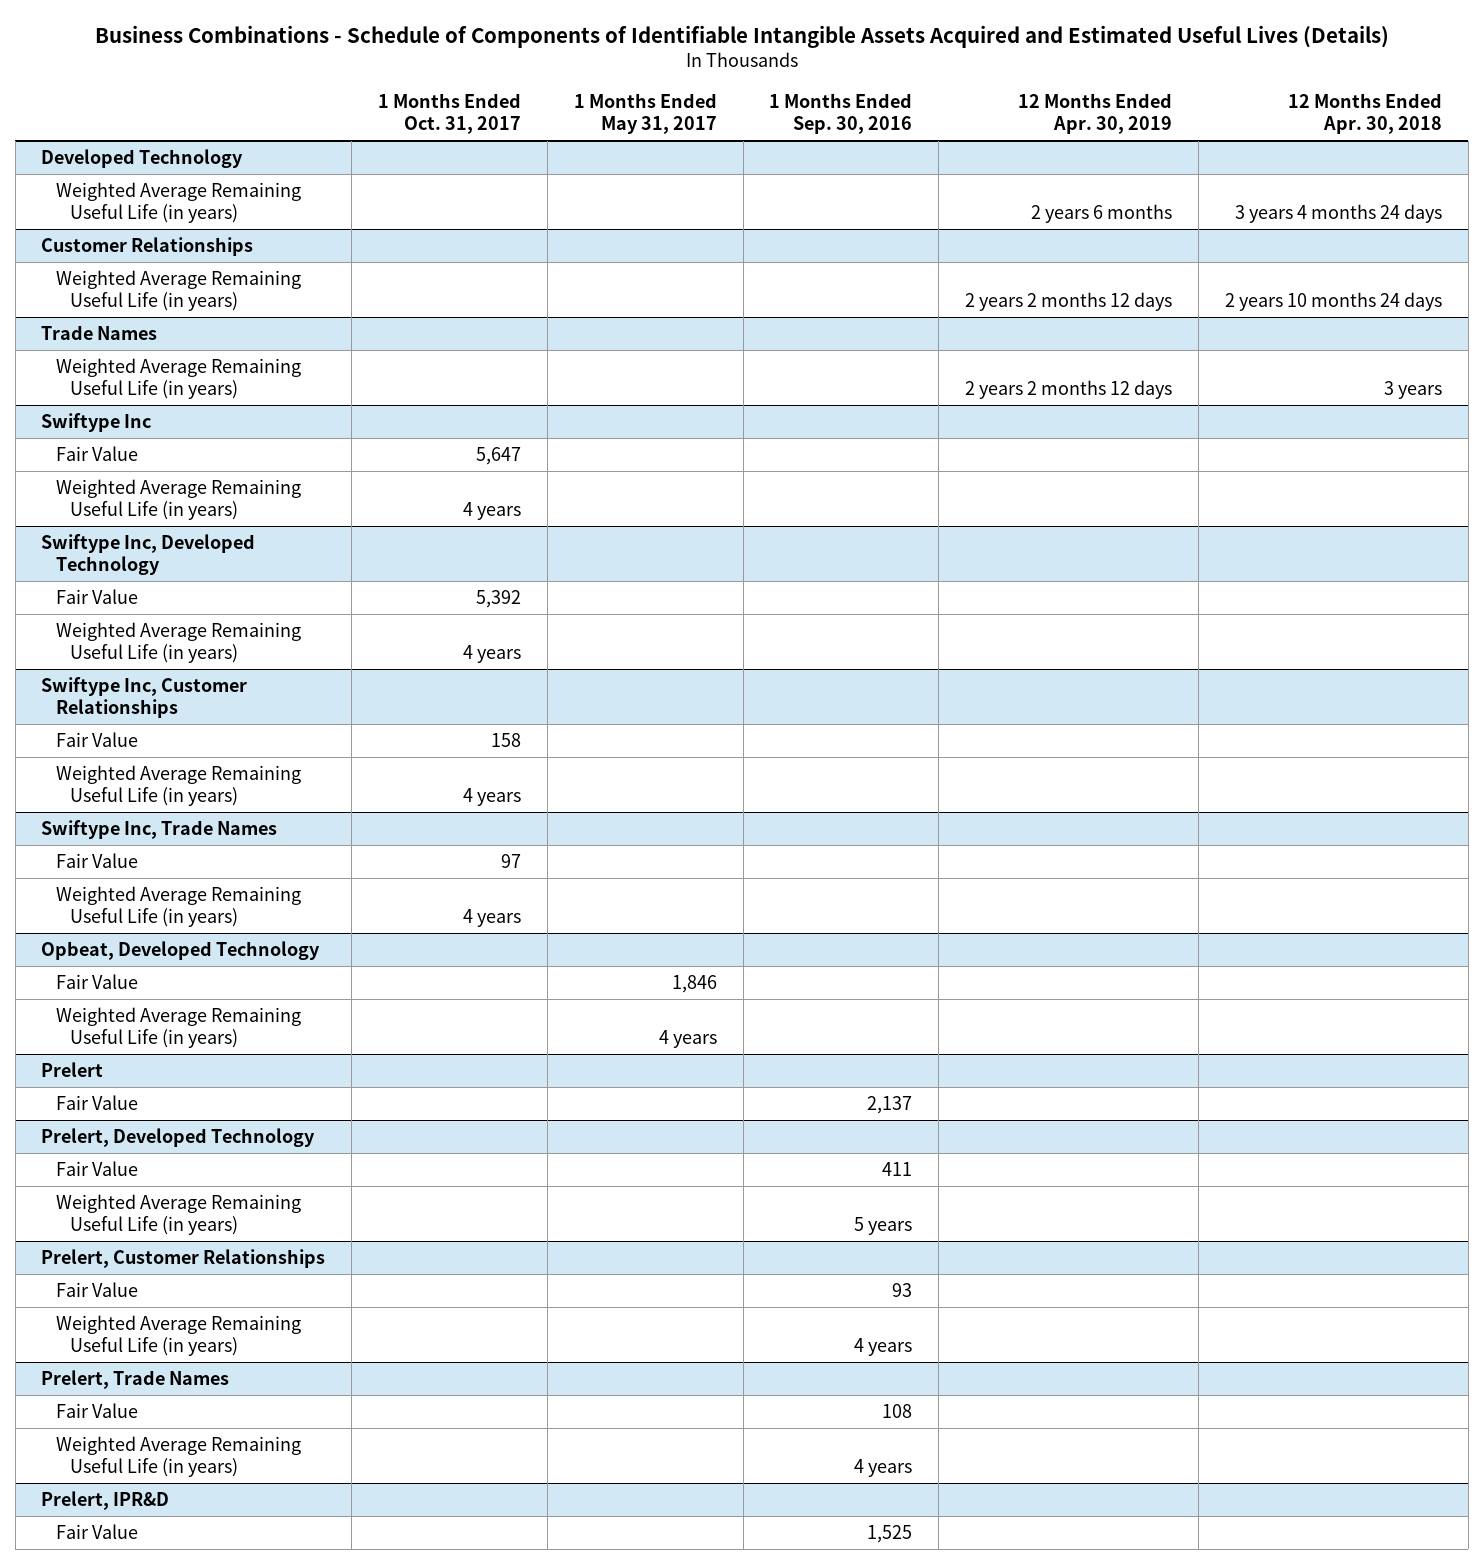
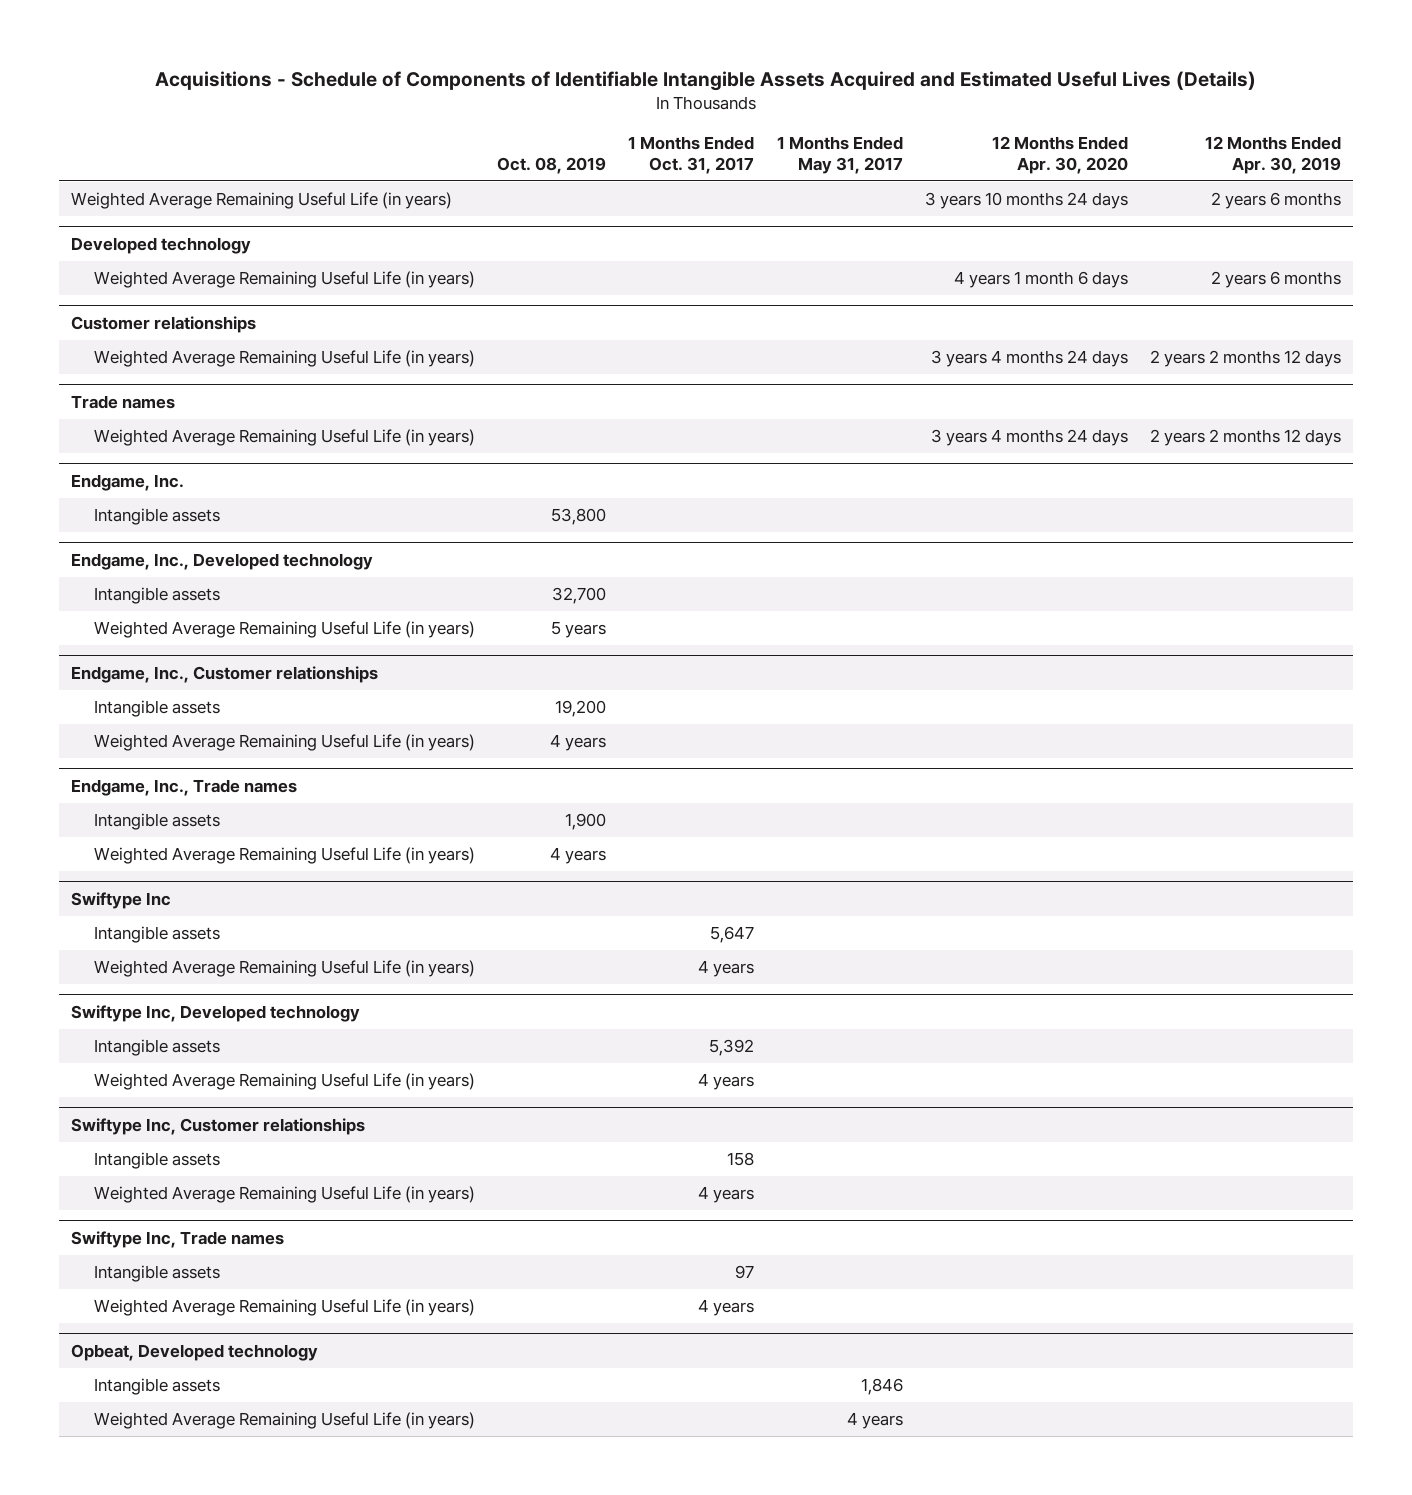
[94,25,1389,49] Business Combinations - Schedule of Components of Identifiable Intangible Assets Acquired and Estimated Useful Lives (Details) -> [154,70,1256,91] Acquisitions - Schedule of Components of Identifiable Intangible Assets Acquired and Estimated Useful Lives (Details)
[769,93,913,135] 1 Months Ended Sep. 30, 2016 -> none
[1287,93,1442,135] 12 Months Ended Apr. 30, 2018 -> none
none -> [497,156,607,174] Oct. 08, 2019
none -> [992,135,1129,174] 12 Months Ended Apr. 30, 2020
none -> [70,192,452,210] Weighted Average Remaining Useful Life (in years)
[41,149,244,169] Developed Technology -> [70,236,251,254] Developed technology
[41,237,254,257] Customer Relationships -> [70,315,256,333] Customer relationships
[41,325,158,341] Trade Names -> [70,394,175,409] Trade names
none -> [70,473,184,491] Endgame, Inc.
none -> [93,508,220,526] Intangible assets
none -> [70,552,373,570] Endgame, Inc., Developed technology
none -> [93,587,220,605] Intangible assets
none -> [93,621,475,639] Weighted Average Remaining Useful Life (in years)
none -> [70,665,378,683] Endgame, Inc., Customer relationships
none -> [93,700,220,718] Intangible assets
none -> [93,734,475,752] Weighted Average Remaining Useful Life (in years)
none -> [70,778,297,796] Endgame, Inc., Trade names
none -> [93,813,220,831] Intangible assets
none -> [93,847,475,865] Weighted Average Remaining Useful Life (in years)
[55,446,138,462] Fair Value -> [93,926,220,944] Intangible assets
[41,534,256,575] Swiftype Inc, Developed Technology -> [70,1004,360,1022] Swiftype Inc, Developed technology
[55,589,138,605] Fair Value -> [93,1039,220,1057] Intangible assets
[41,677,248,718] Swiftype Inc, Customer Relationships -> [70,1117,365,1135] Swiftype Inc, Customer relationships
[55,732,138,748] Fair Value -> [93,1152,220,1170] Intangible assets
[41,820,278,840] Swiftype Inc, Trade Names -> [70,1230,284,1248] Swiftype Inc, Trade names
[55,853,138,869] Fair Value -> [93,1265,220,1283] Intangible assets
[41,941,321,961] Opbeat, Developed Technology -> [70,1343,318,1361] Opbeat, Developed technology
[55,974,138,990] Fair Value -> [93,1378,220,1396] Intangible assets
[41,1062,104,1078] Prelert -> none
[55,1095,138,1111] Fair Value -> none
[41,1128,316,1148] Prelert, Developed Technology -> none
[55,1161,138,1177] Fair Value -> none
[55,1194,301,1235] Weighted Average Remaining Useful Life (in years) -> none
[41,1249,326,1269] Prelert, Customer Relationships -> none
[55,1282,138,1298] Fair Value -> none
[55,1315,301,1356] Weighted Average Remaining Useful Life (in years) -> none
[41,1370,230,1390] Prelert, Trade Names -> none
[55,1403,138,1419] Fair Value -> none
[55,1436,301,1477] Weighted Average Remaining Useful Life (in years) -> none
[41,1491,170,1511] Prelert, IPR&D -> none
[55,1524,138,1540] Fair Value -> none

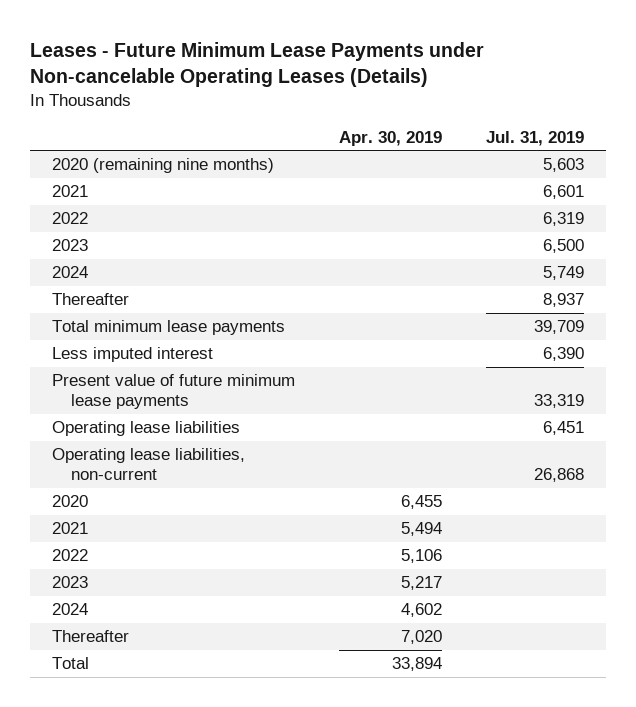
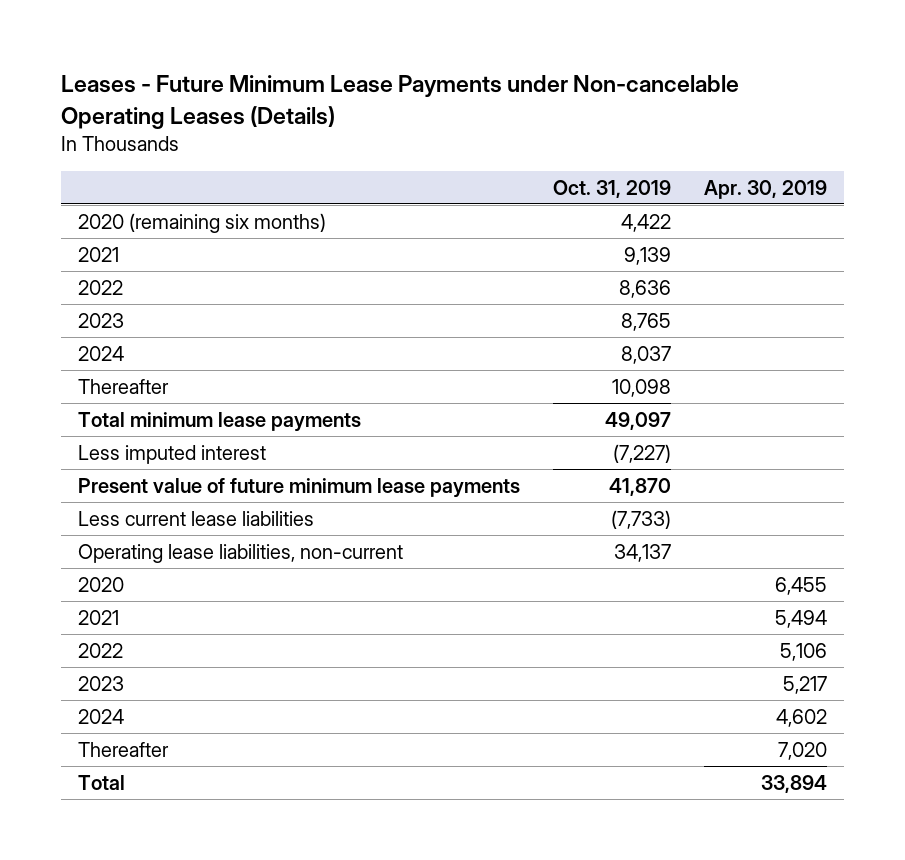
[485,130,584,146] Jul. 31, 2019 -> none
none -> [553,179,672,198] Oct. 31, 2019
[51,158,274,174] 2020 (remaining nine months) -> [77,212,326,233] 2020 (remaining six months)
[51,421,240,437] Operating lease liabilities -> [77,510,314,526] Less current lease liabilities

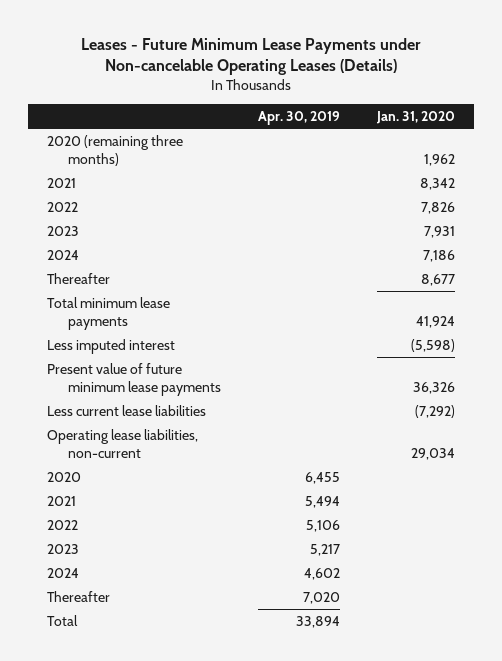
[553,179,672,198] Oct. 31, 2019 -> none
none -> [376,111,456,125] Jan. 31, 2020
[77,212,326,233] 2020 (remaining six months) -> [46,135,183,167] 2020 (remaining three months)

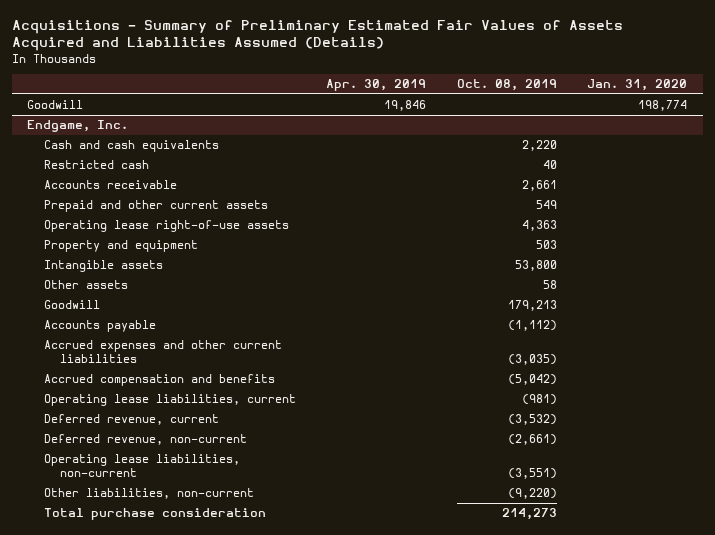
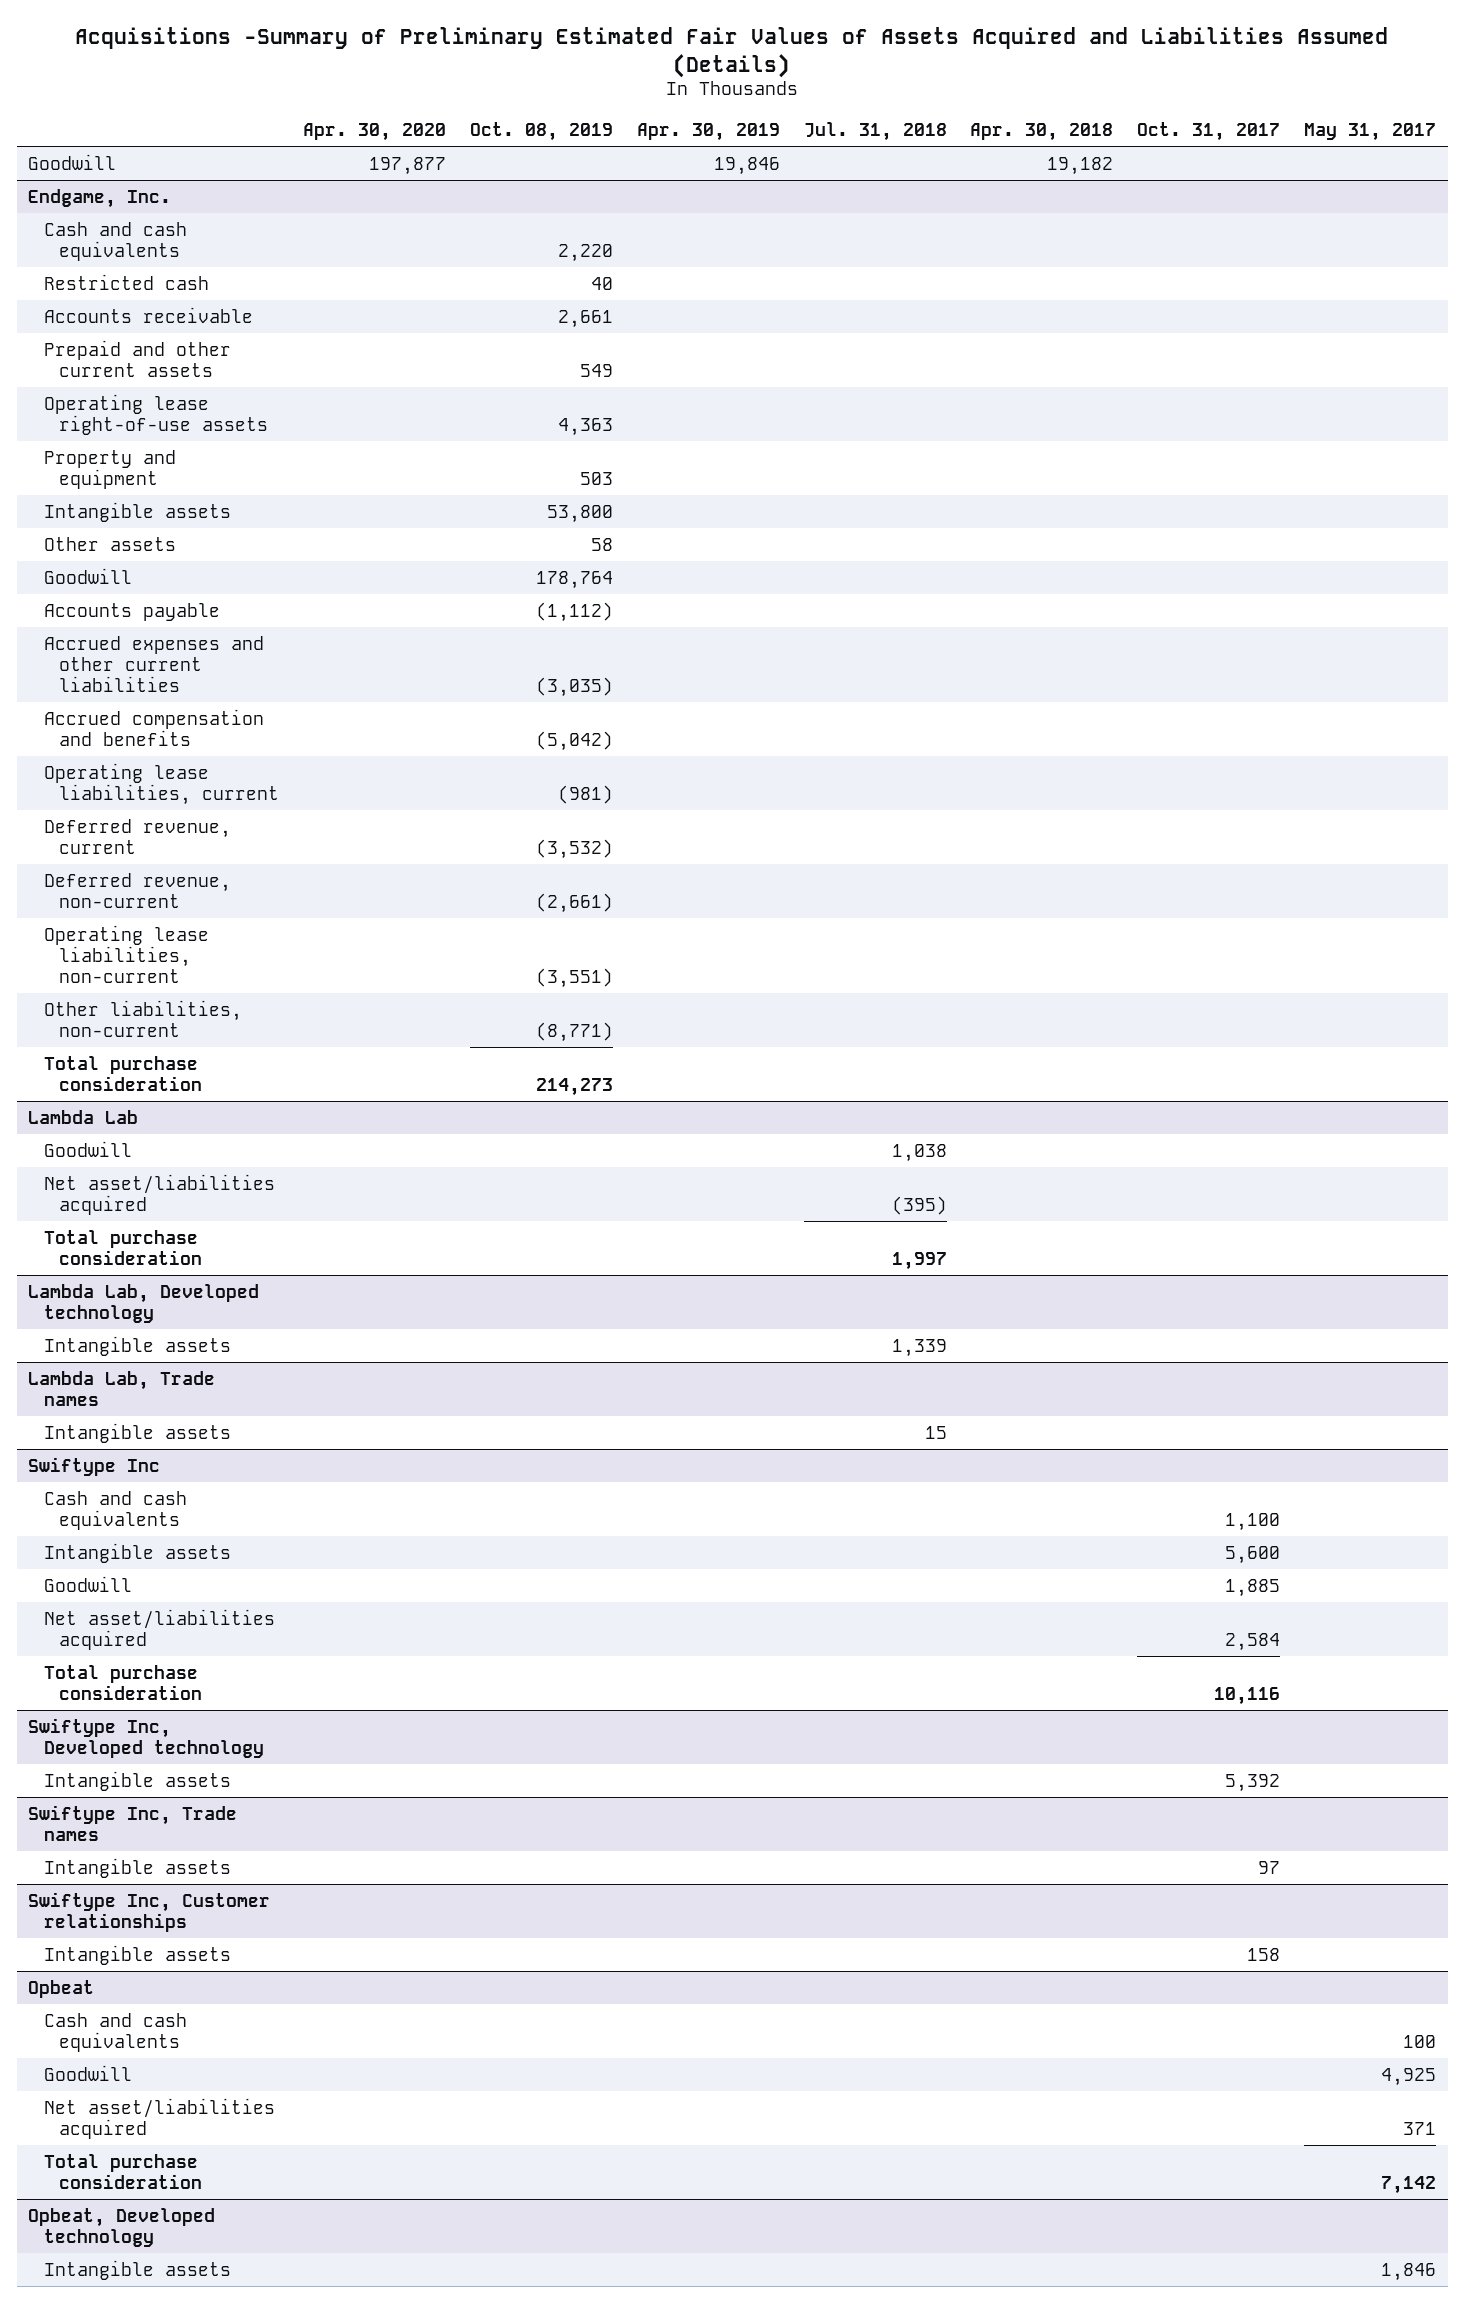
[11,19,623,52] Acquisitions - Summary of Preliminary Estimated Fair Values of Assets Acquired and Liabilities Assumed (Details) -> [75,27,1389,78] Acquisitions -Summary of Preliminary Estimated Fair Values of Assets Acquired and Liabilities Assumed (Details)
[587,79,688,92] Jan. 31, 2020 -> none
none -> [303,122,447,141] Apr. 30, 2020
none -> [803,121,947,141] Jul. 31, 2018
none -> [970,122,1114,141] Apr. 30, 2018
none -> [1137,121,1281,141] Oct. 31, 2017
none -> [1303,122,1436,141] May 31, 2017
[507,300,557,312] 179,213 -> [535,570,613,589] 178,764
[507,488,557,500] (9,220) -> [535,1021,613,1042] (8,771)
none -> [28,1109,139,1124] Lambda Lab
none -> [43,1140,132,1157] Goodwill
none -> [43,1173,275,1215] Net asset/liabilities acquired
none -> [43,1229,203,1265] Total purchase consideration
none -> [28,1283,260,1323] Lambda Lab, Developed technology
none -> [43,1335,231,1356] Intangible assets
none -> [28,1370,216,1406] Lambda Lab, Trade names
none -> [43,1422,231,1443] Intangible assets
none -> [28,1456,161,1476] Swiftype Inc
none -> [43,1490,187,1530] Cash and cash equivalents
none -> [43,1542,231,1563] Intangible assets
none -> [43,1575,132,1592] Goodwill
none -> [43,1608,275,1650] Net asset/liabilities acquired
none -> [43,1664,203,1700] Total purchase consideration
none -> [28,1717,264,1758] Swiftype Inc, Developed technology
none -> [43,1770,231,1791] Intangible assets
none -> [28,1804,238,1841] Swiftype Inc, Trade names
none -> [43,1857,231,1878] Intangible assets
none -> [28,1891,271,1932] Swiftype Inc, Customer relationships
none -> [43,1944,231,1965] Intangible assets
none -> [28,1979,95,1998] Opbeat
none -> [43,2012,187,2052] Cash and cash equivalents
none -> [43,2064,132,2081] Goodwill
none -> [43,2097,275,2139] Net asset/liabilities acquired
none -> [43,2153,203,2189] Total purchase consideration
none -> [28,2207,216,2247] Opbeat, Developed technology
none -> [43,2259,231,2280] Intangible assets

